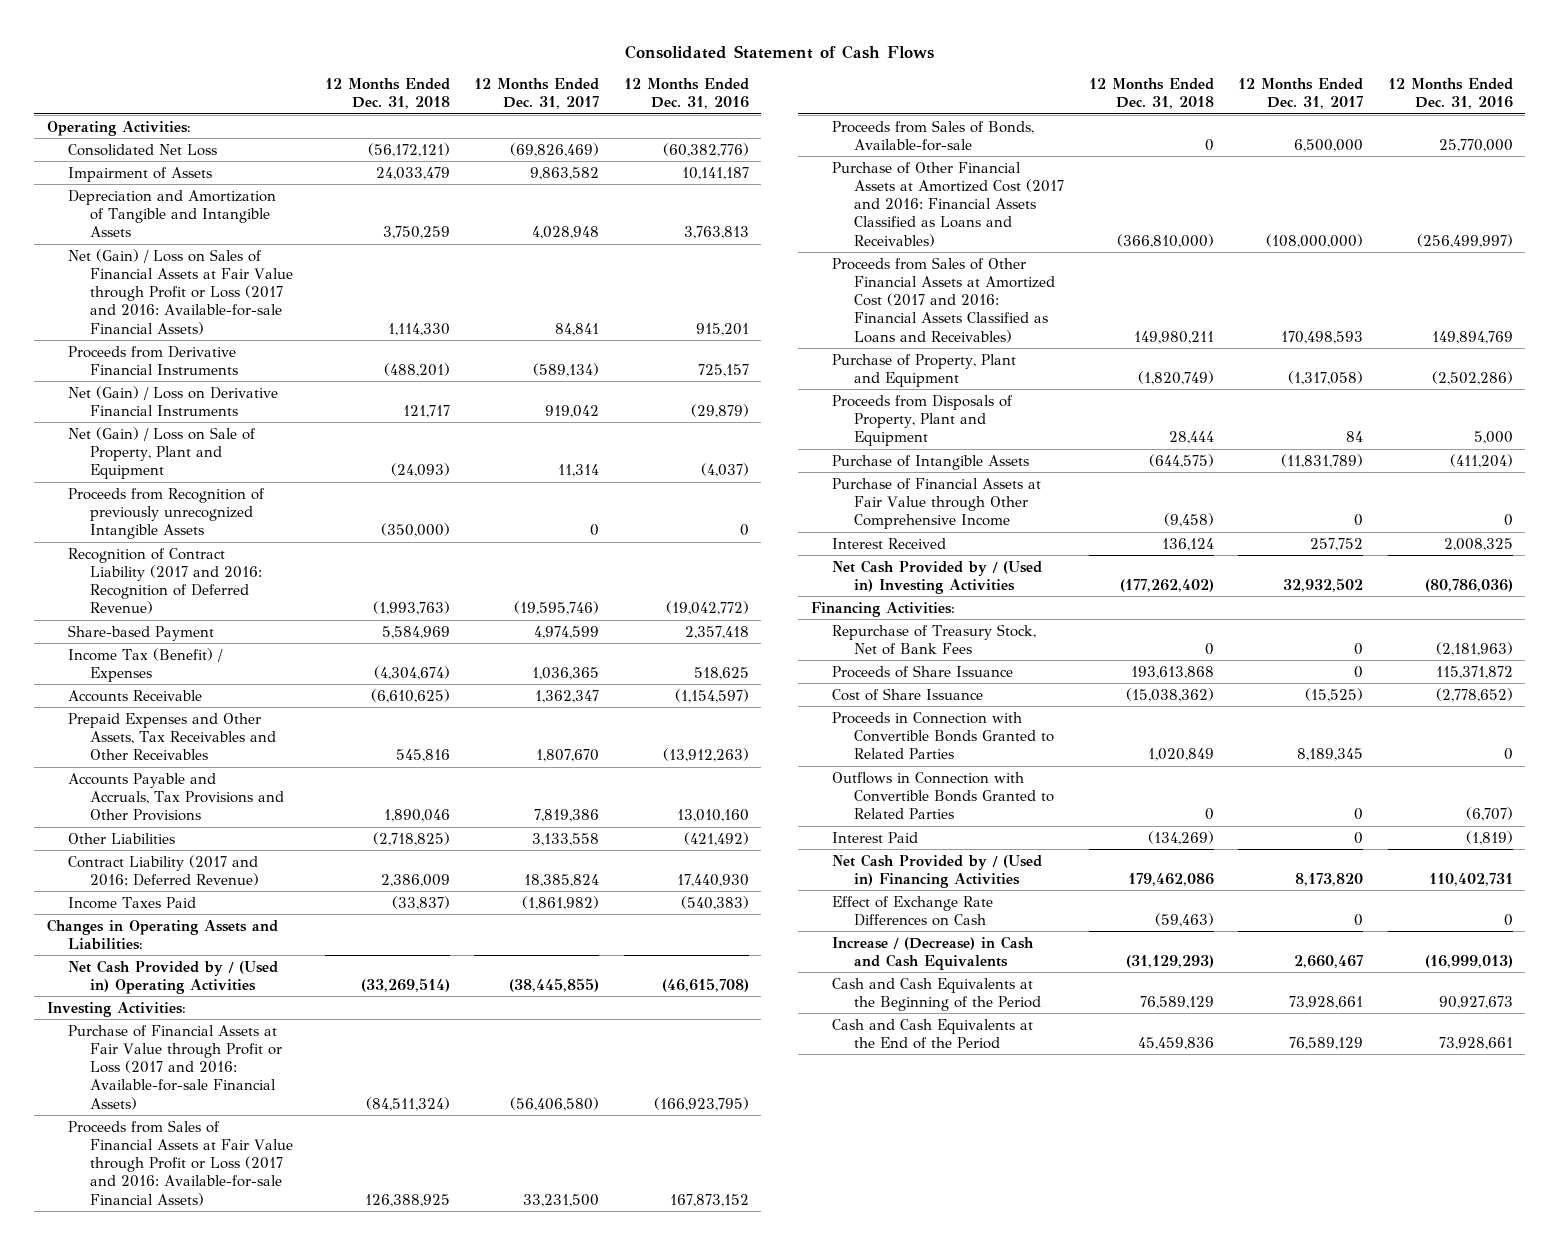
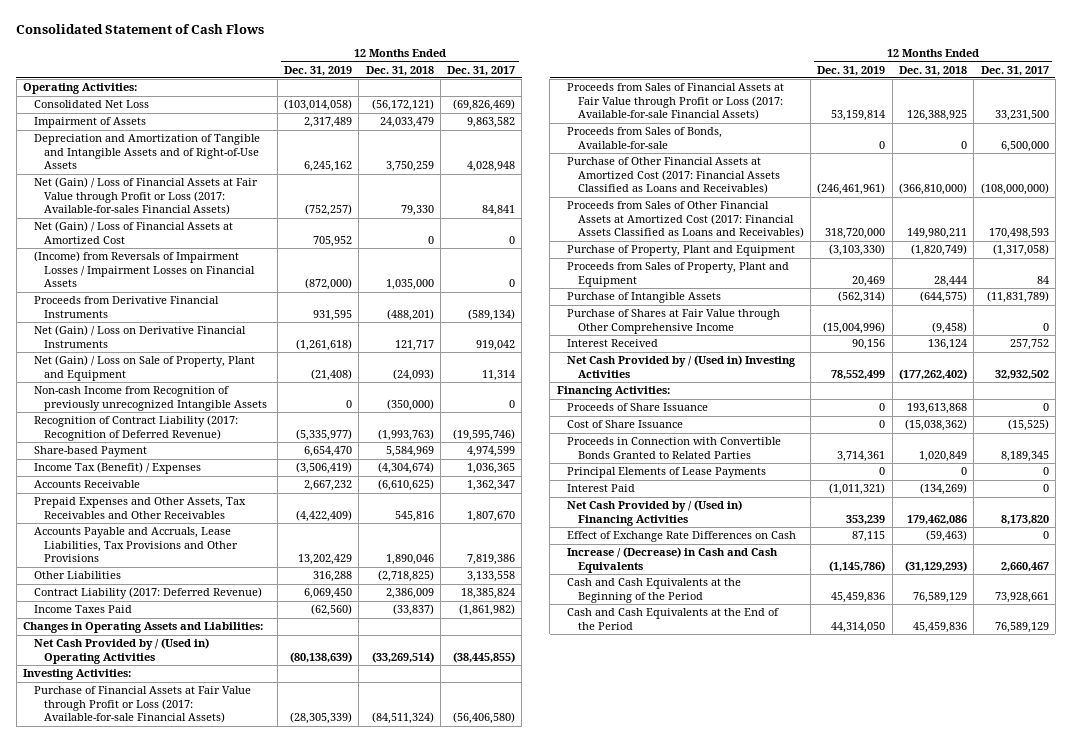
[623,78,749,110] 12 Months Ended Dec. 31, 2016 -> none
none -> [283,65,352,76] Dec. 31, 2019
[68,189,277,238] Depreciation and Amortization of Tangible and Intangible Assets -> [33,134,260,170] Depreciation and Amortization of Tangible and Intangible Assets and of Right-of-Use Assets
[68,248,294,335] Net (Gain) / Loss on Sales of Financial Assets at Fair Value through Profit or Loss (2017 and 2016: Available-for-sale Financial Assets) -> [33,177,258,216] Net (Gain) / Loss of Financial Assets at Fair Value through Profit or Loss (2017: Available-for-sales Financial Assets)
[387,322,450,336] 1,114,330 -> [400,205,434,217] 79,330
none -> [33,221,233,244] Net (Gain) / Loss of Financial Assets at Amortized Cost
none -> [33,251,256,288] (Income) from Reversals of Impairment Losses / Impairment Losses on Financial Assets
[68,487,266,540] Proceeds from Recognition of previously unrecognized Intangible Assets -> [33,386,268,411] Non-cash Income from Recognition of previously unrecognized Intangible Assets
[68,547,263,615] Recognition of Contract Liability (2017 and 2016: Recognition of Deferred Revenue) -> [33,415,238,441] Recognition of Contract Liability (2017: Recognition of Deferred Revenue)
[68,772,285,822] Accounts Payable and Accruals, Tax Provisions and Other Provisions -> [33,527,239,563] Accounts Payable and Accruals, Lease Liabilities, Tax Provisions and Other Provisions
[68,854,260,886] Contract Liability (2017 and 2016: Deferred Revenue) -> [33,587,262,600] Contract Liability (2017: Deferred Revenue)
[68,1024,283,1110] Purchase of Financial Assets at Fair Value through Profit or Loss (2017 and 2016: Available-for-sale Financial Assets) -> [33,686,251,724] Purchase of Financial Assets at Fair Value through Profit or Loss (2017: Available-for-sale Financial Assets)
[68,1119,294,1206] Proceeds from Sales of Financial Assets at Fair Value through Profit or Loss (2017 and 2016: Available-for-sale Financial Assets) -> [567,83,785,121] Proceeds from Sales of Financial Assets at Fair Value through Profit or Loss (2017: Available-for-sale Financial Assets)
[832,161,1064,247] Purchase of Other Financial Assets at Amortized Cost (2017 and 2016: Financial Assets Classified as Loans and Receivables) -> [567,157,780,195] Purchase of Other Financial Assets at Amortized Cost (2017: Financial Assets Classified as Loans and Receivables)
[832,256,1055,343] Proceeds from Sales of Other Financial Assets at Amortized Cost (2017 and 2016: Financial Assets Classified as Loans and Receivables) -> [567,201,804,239] Proceeds from Sales of Other Financial Assets at Amortized Cost (2017: Financial Assets Classified as Loans and Receivables)
[832,394,1014,447] Proceeds from Disposals of Property, Plant and Equipment -> [567,262,790,287] Proceeds from Sales of Property, Plant and Equipment
[832,477,1042,530] Purchase of Financial Assets at Fair Value through Other Comprehensive Income -> [567,309,781,334] Purchase of Shares at Fair Value through Other Comprehensive Income
[832,623,1037,655] Repurchase of Treasury Stock, Net of Bank Fees -> none
[832,771,1054,820] Outflows in Connection with Convertible Bonds Granted to Related Parties -> none
none -> [567,467,767,479] Principal Elements of Lease Payments

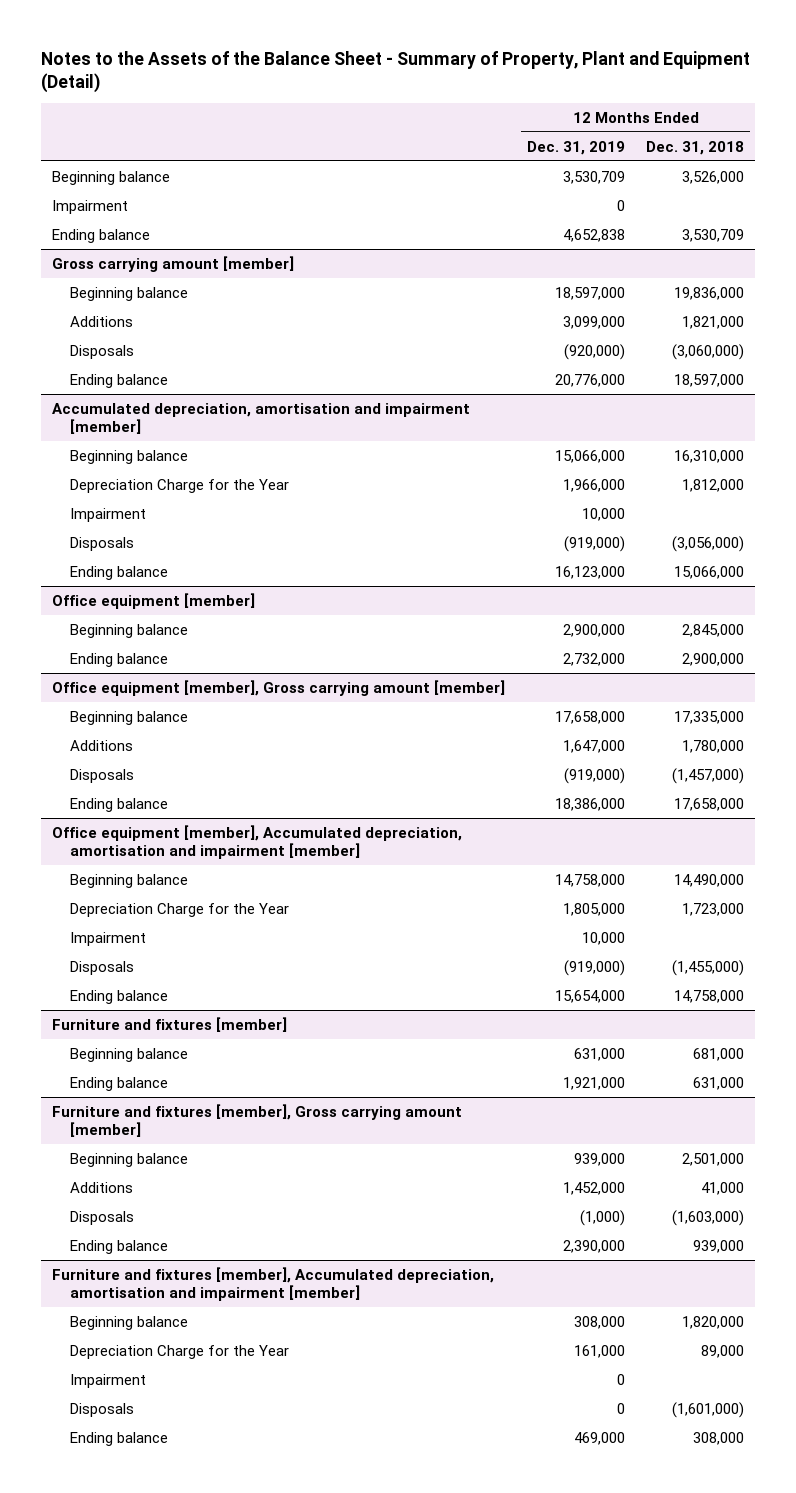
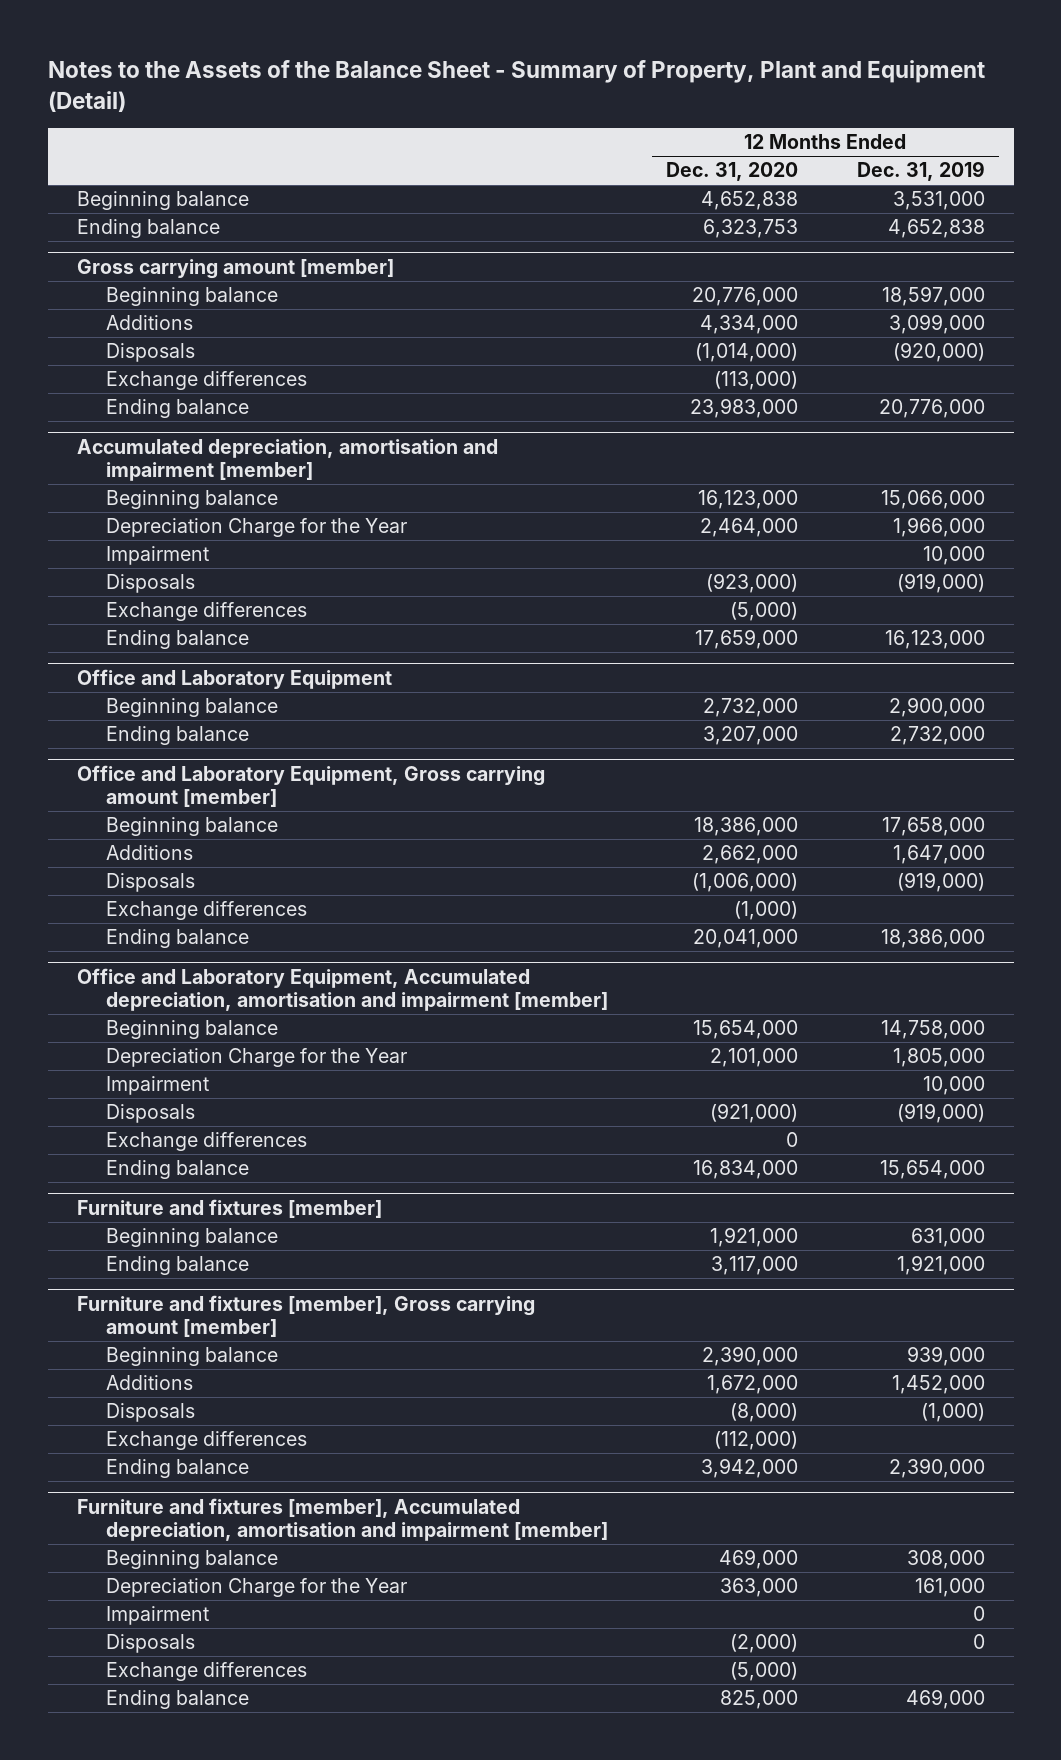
[646,140,745,155] Dec. 31, 2018 -> none
none -> [666,162,799,182] Dec. 31, 2020
[51,199,128,214] Impairment -> none
[562,170,625,184] 3,530,709 -> [892,191,985,211] 3,531,000
none -> [105,371,307,391] Exchange differences
none -> [105,602,307,622] Exchange differences
[51,592,255,609] Office equipment [member] -> [76,668,392,689] Office and Laboratory Equipment
[51,679,505,696] Office equipment [member], Gross carrying amount [member] -> [76,764,545,807] Office and Laboratory Equipment, Gross carrying amount [member]
none -> [105,901,307,921] Exchange differences
[51,824,462,859] Office equipment [member], Accumulated depreciation, amortisation and impairment [member] -> [76,967,608,1011] Office and Laboratory Equipment, Accumulated depreciation, amortisation and impairment [member]
none -> [105,1132,307,1152] Exchange differences
none -> [105,1431,307,1451] Exchange differences
none -> [105,1662,307,1682] Exchange differences

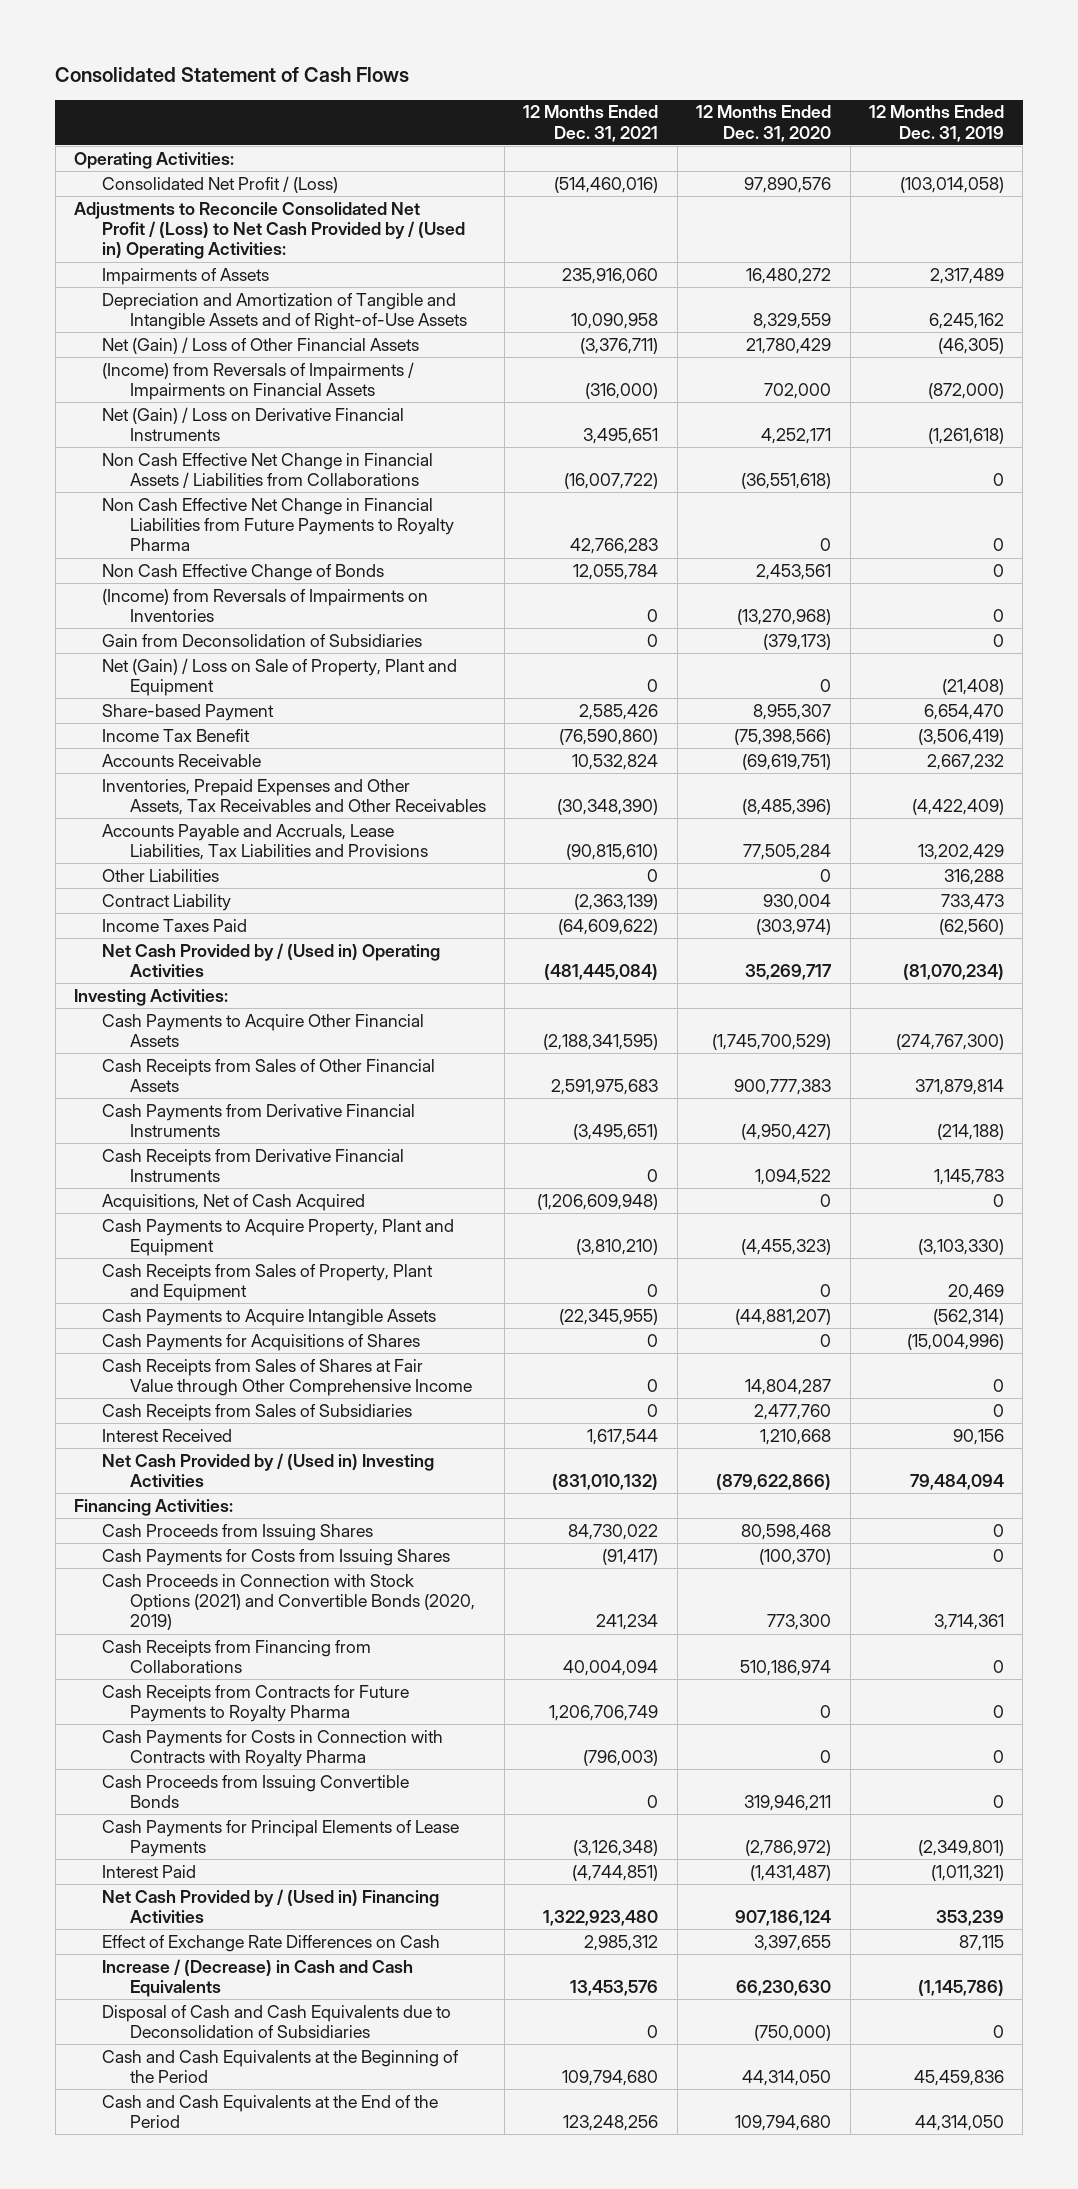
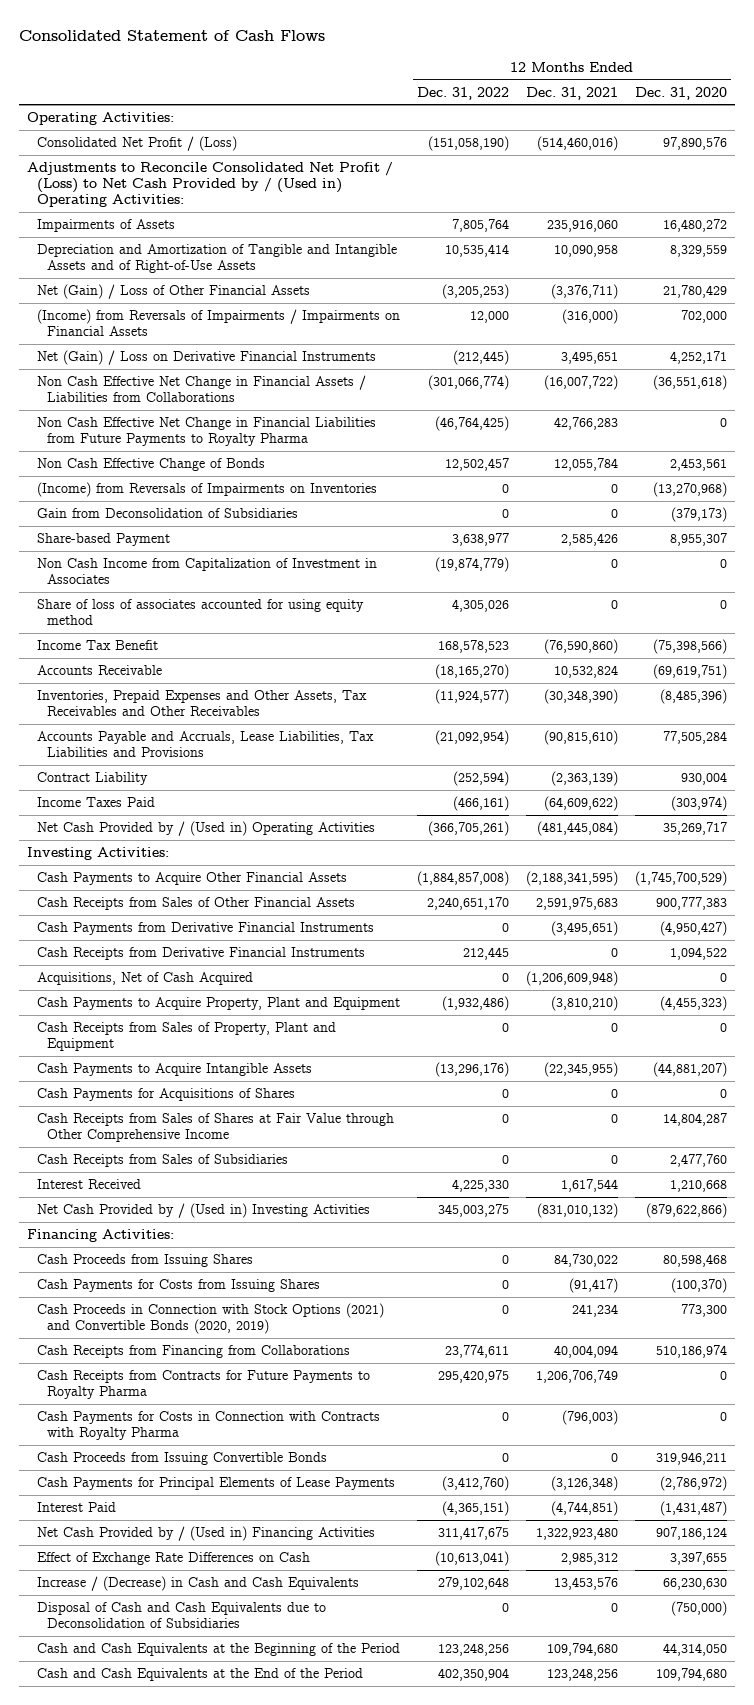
[869,105,1005,142] 12 Months Ended Dec. 31, 2019 -> none
none -> [417,86,510,100] Dec. 31, 2022
[101,657,457,697] Net (Gain) / Loss on Sale of Property, Plant and Equipment -> none
none -> [37,558,378,585] Non Cash Income from Capitalization of Investment in Associates
none -> [37,599,365,626] Share of loss of associates accounted for using equity method
[101,868,219,882] Other Liabilities -> none

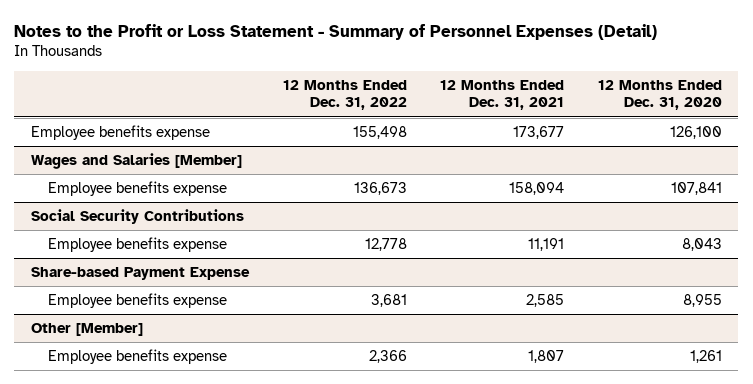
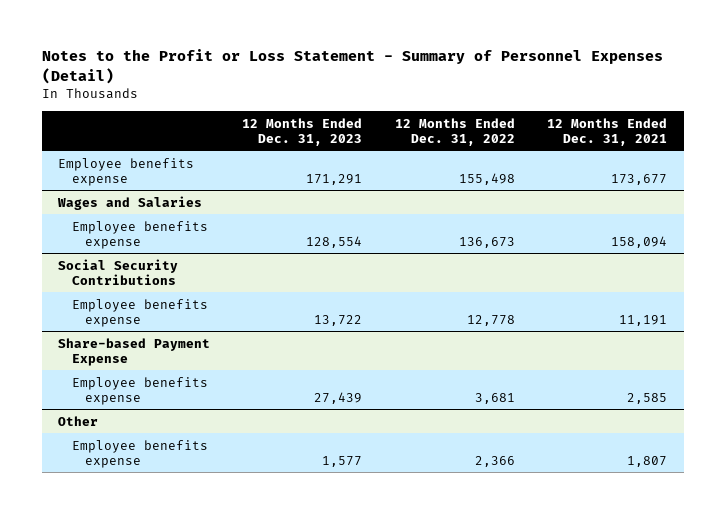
[597,80,722,111] 12 Months Ended Dec. 31, 2020 -> none
none -> [242,117,363,146] 12 Months Ended Dec. 31, 2023
[30,153,242,170] Wages and Salaries [Member] -> [56,195,202,210] Wages and Salaries
[30,323,143,337] Other [Member] -> [57,415,98,426] Other

